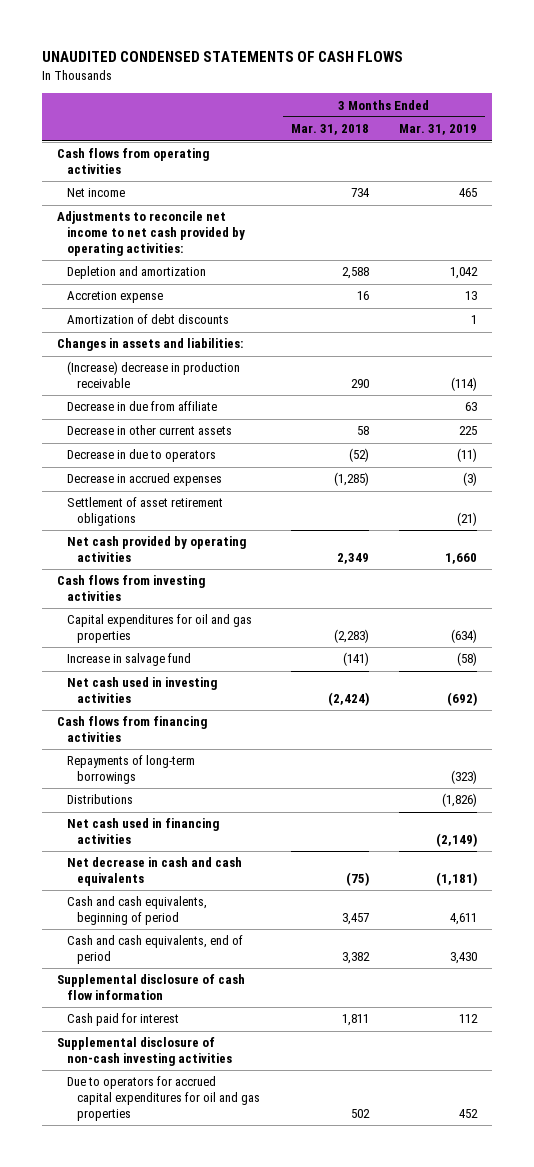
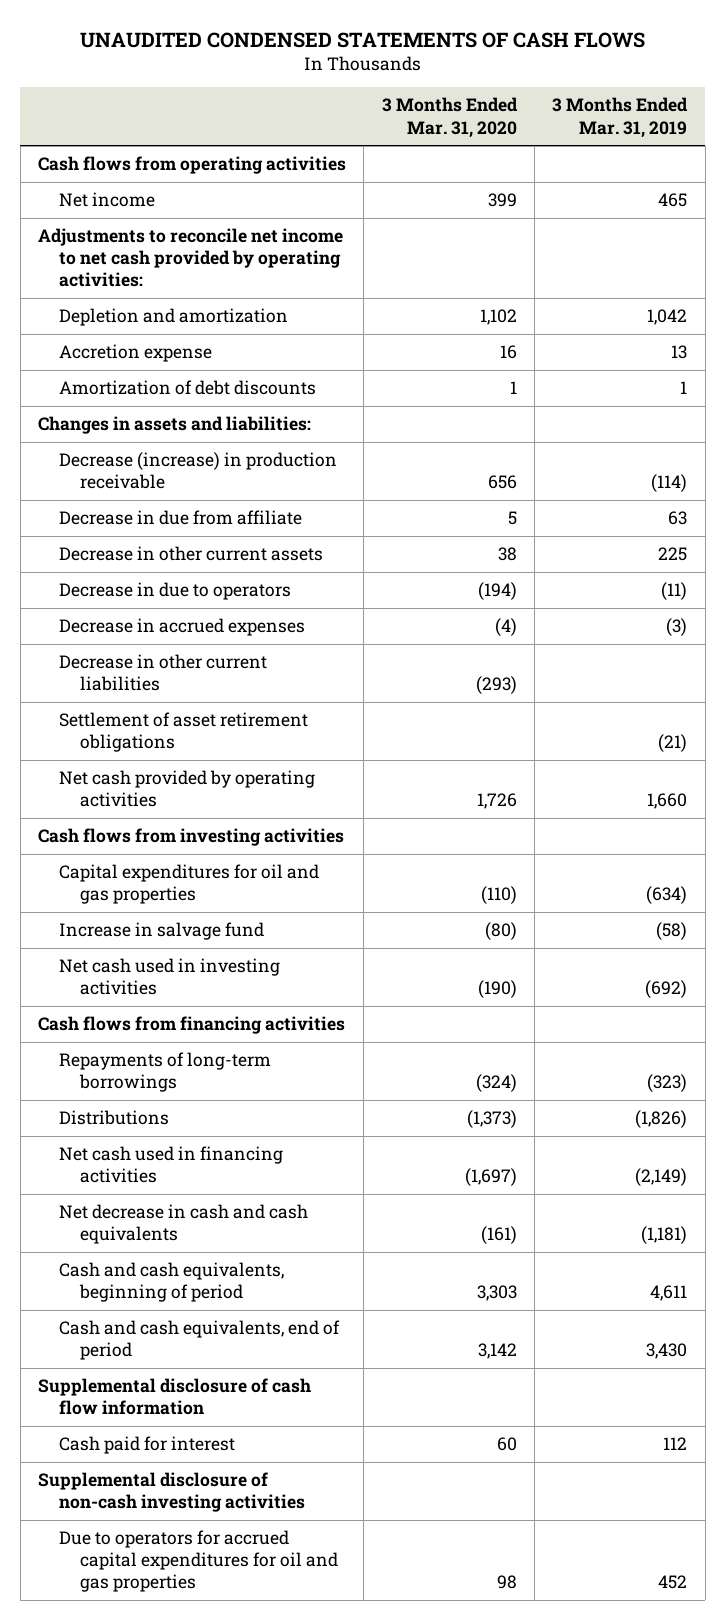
[290,124,369,136] Mar. 31, 2018 -> none
none -> [381,97,518,138] 3 Months Ended Mar. 31, 2020
[67,361,241,389] (Increase) decrease in production receivable -> [58,452,337,490] Decrease (increase) in production receivable
none -> [58,654,267,692] Decrease in other current liabilities

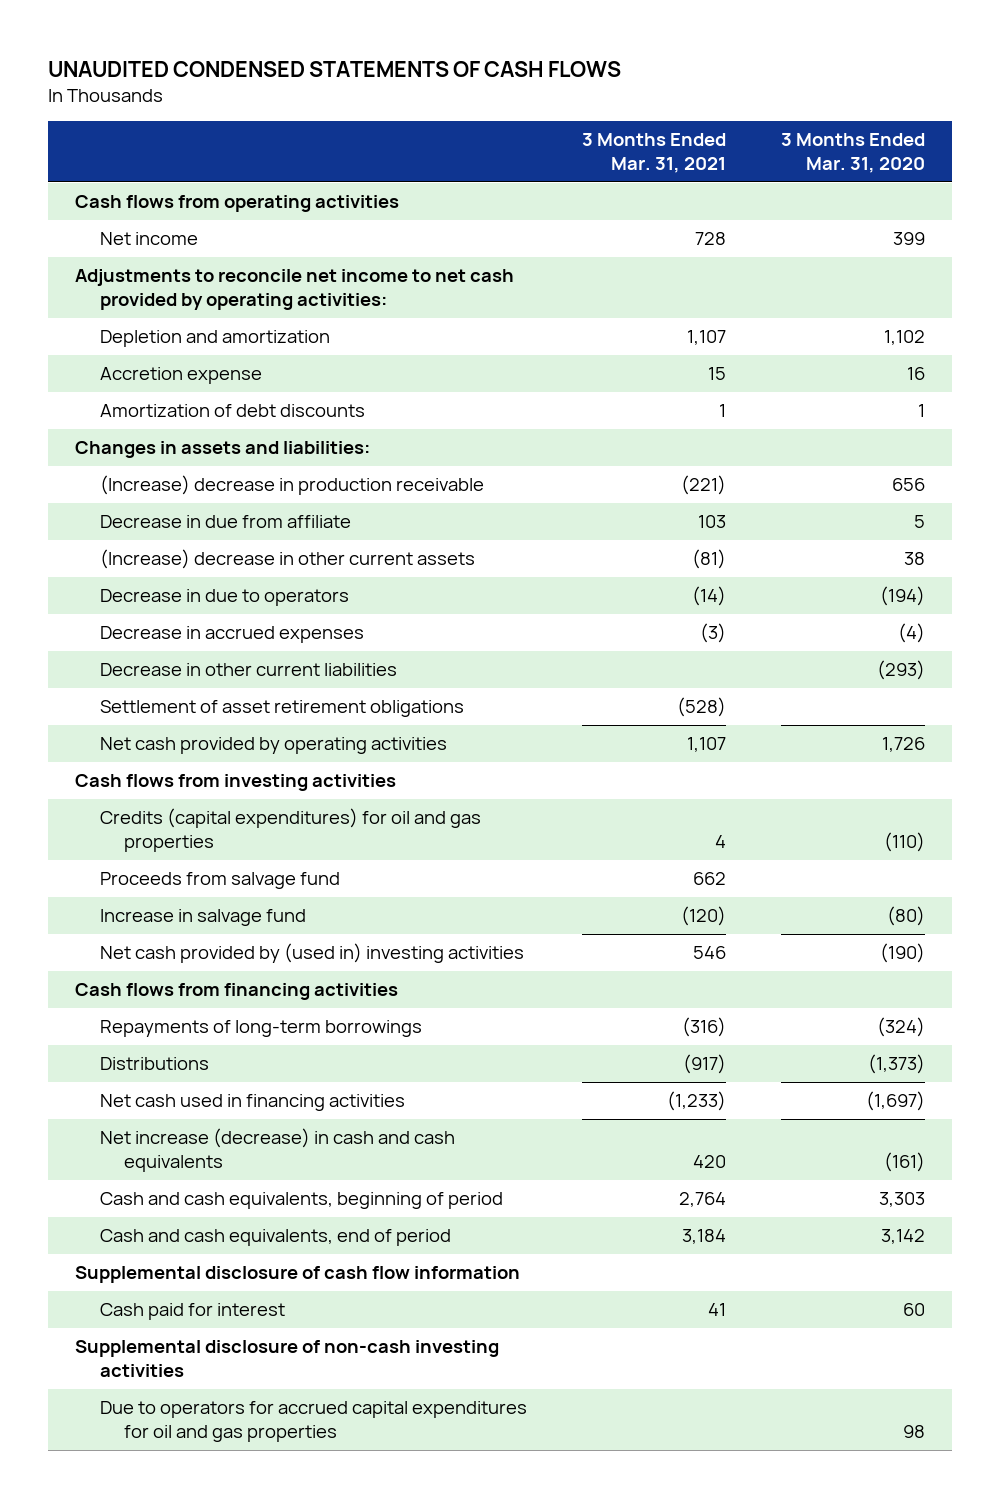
[552,97,689,138] 3 Months Ended Mar. 31, 2019 -> none
none -> [581,133,726,173] 3 Months Ended Mar. 31, 2021
[58,452,337,490] Decrease (increase) in production receivable -> [99,475,484,496] (Increase) decrease in production receivable
[58,546,323,562] Decrease in other current assets -> [99,549,475,570] (Increase) decrease in other current assets
[58,864,319,905] Capital expenditures for oil and gas properties -> [99,808,481,853] Credits (capital expenditures) for oil and gas properties
none -> [99,872,340,890] Proceeds from salvage fund
[58,958,280,996] Net cash used in investing activities -> [99,943,524,964] Net cash provided by (used in) investing activities
[58,1204,308,1245] Net decrease in cash and cash equivalents -> [99,1128,455,1173] Net increase (decrease) in cash and cash equivalents

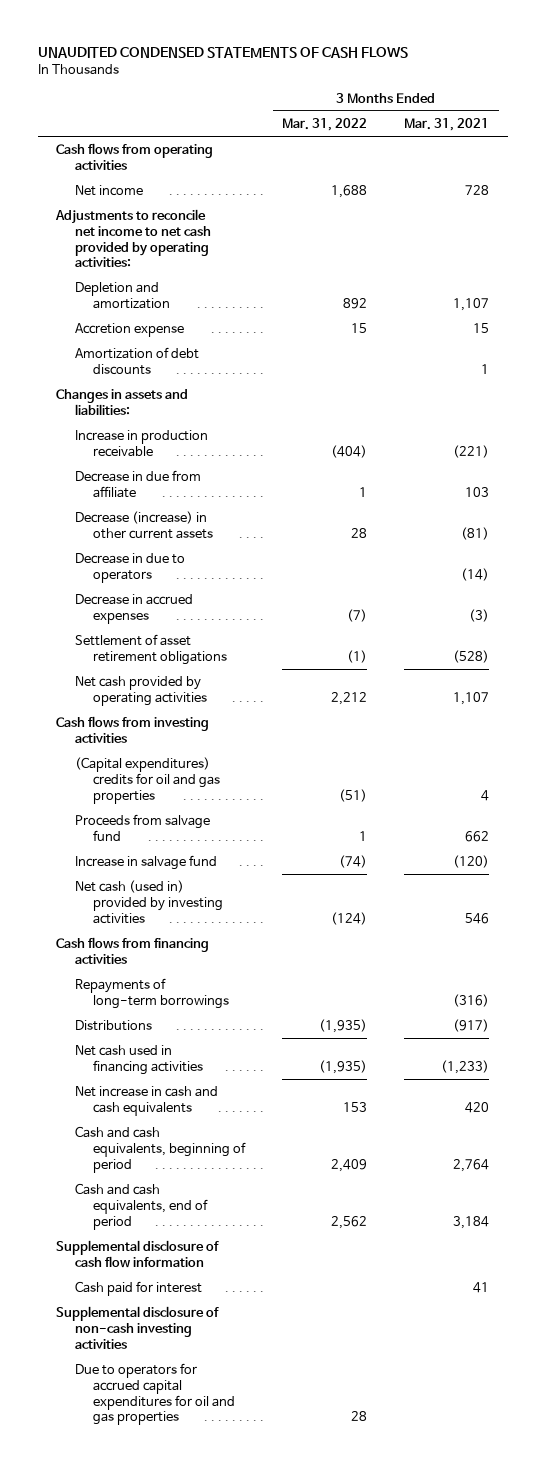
[780,133,925,173] 3 Months Ended Mar. 31, 2020 -> none
none -> [282,117,368,131] Mar. 31, 2022
[99,475,484,496] (Increase) decrease in production receivable -> [74,429,208,457] Increase in production receivable
[99,549,475,570] (Increase) decrease in other current assets -> [74,510,214,539] Decrease (increase) in other current assets
[99,663,397,677] Decrease in other current liabilities -> none
[99,808,481,853] Credits (capital expenditures) for oil and gas properties -> [74,756,221,804] (Capital expenditures) credits for oil and gas properties
[99,943,524,964] Net cash provided by (used in) investing activities -> [74,879,224,924] Net cash (used in) provided by investing activities
[99,1128,455,1173] Net increase (decrease) in cash and cash equivalents -> [74,1085,218,1116] Net increase in cash and cash equivalents

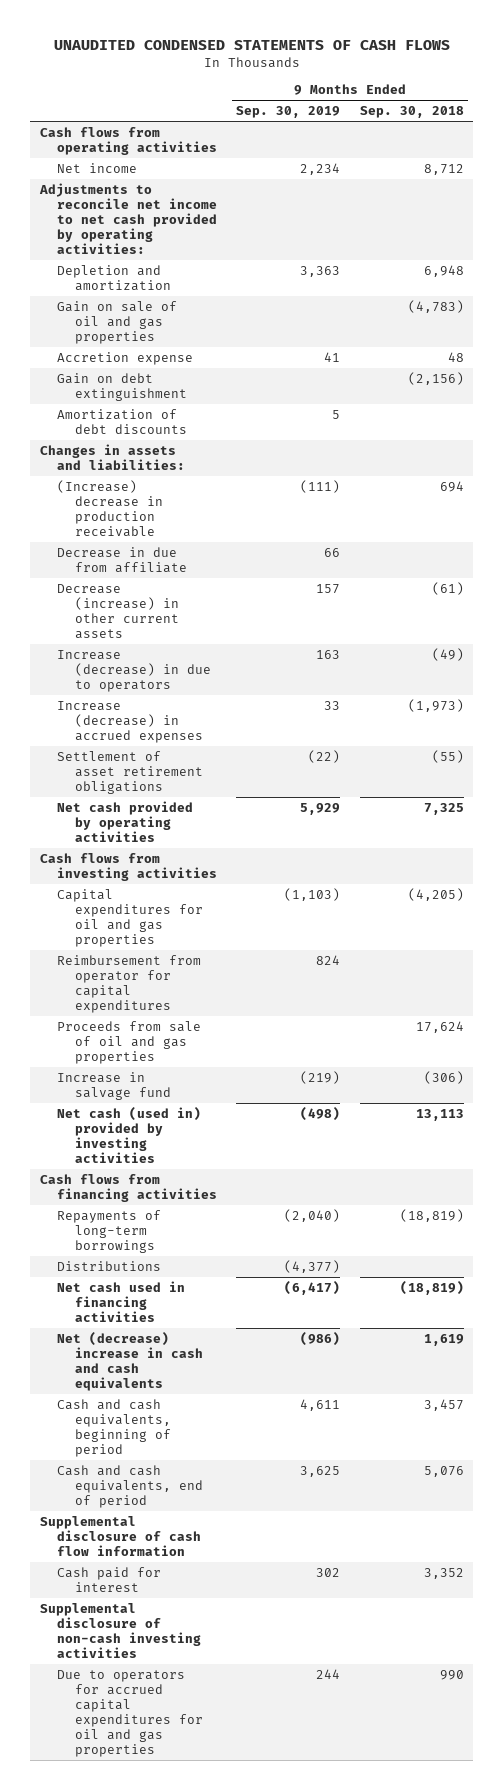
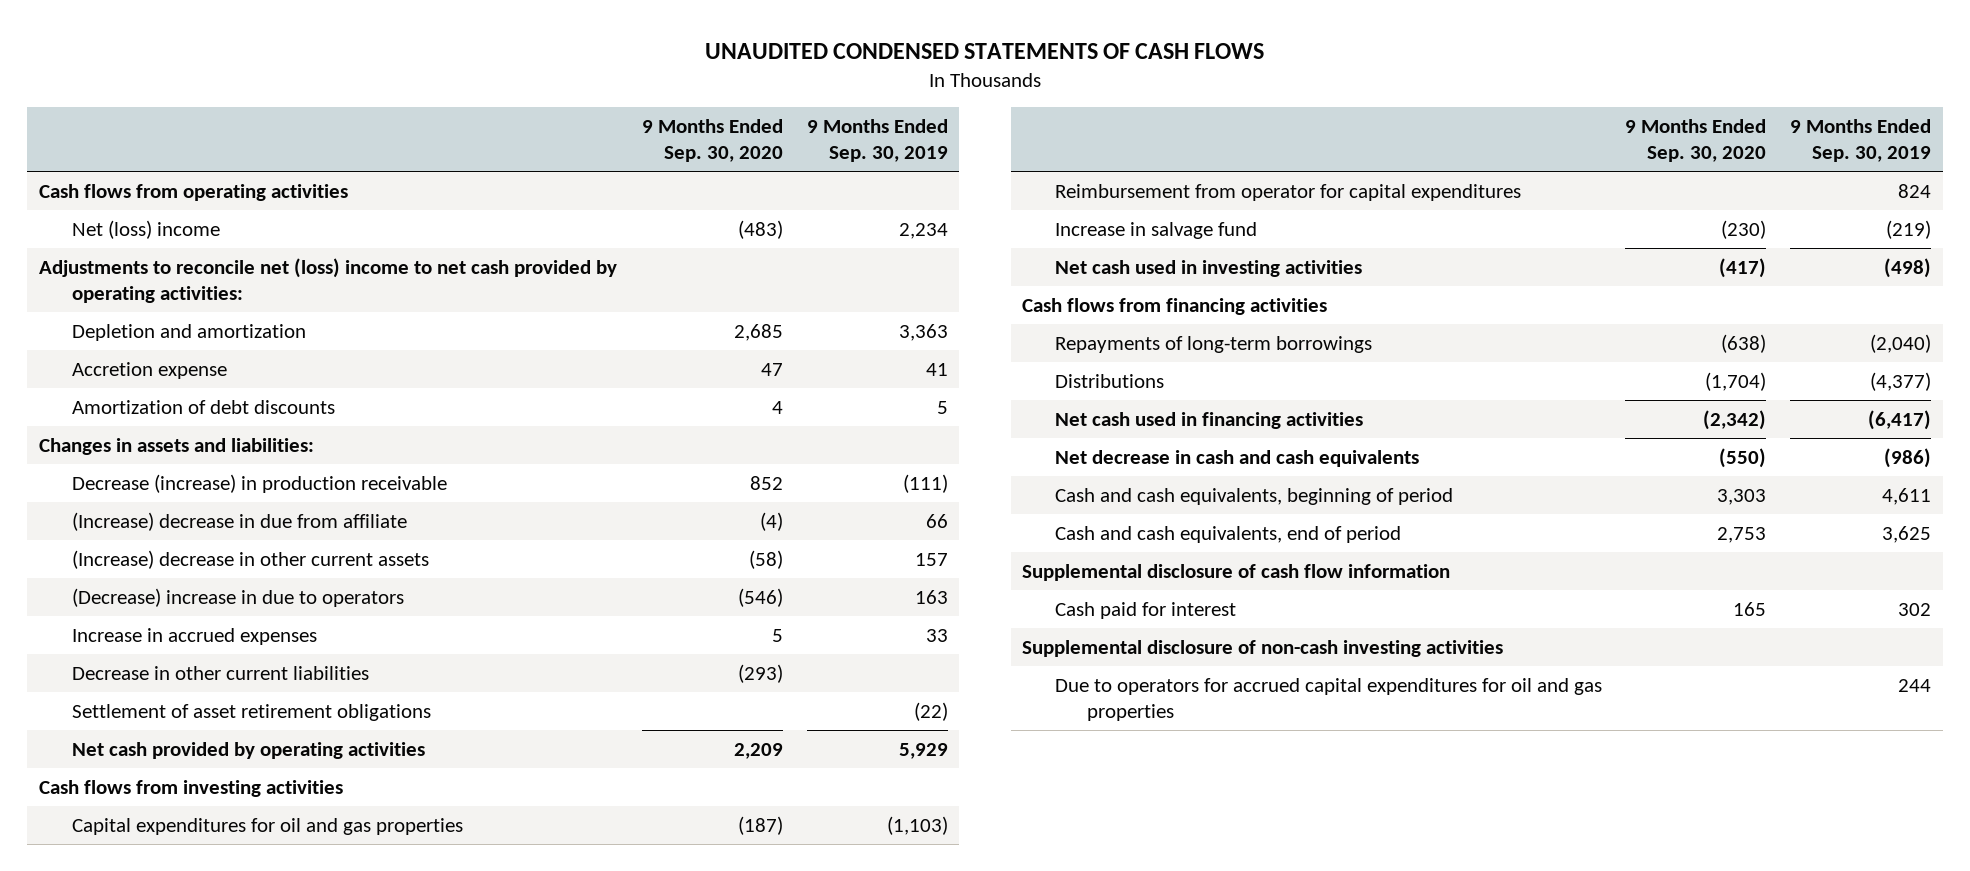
[359,106,464,119] Sep. 30, 2018 -> none
none -> [642,118,784,162] 9 Months Ended Sep. 30, 2020
[57,162,138,173] Net income -> [71,219,220,239] Net (loss) income
[38,182,218,255] Adjustments to reconcile net income to net cash provided by operating activities: -> [39,257,618,303] Adjustments to reconcile net (loss) income to net cash provided by operating activities:
[57,300,178,345] Gain on sale of oil and gas properties -> none
[57,372,187,402] Gain on debt extinguishment -> none
[57,479,163,538] (Increase) decrease in production receivable -> [71,473,447,493] Decrease (increase) in production receivable
[57,546,187,574] Decrease in due from affiliate -> [71,511,407,531] (Increase) decrease in due from affiliate
[57,583,179,640] Decrease (increase) in other current assets -> [71,549,429,569] (Increase) decrease in other current assets
[57,649,211,693] Increase (decrease) in due to operators -> [71,587,404,607] (Decrease) increase in due to operators
[57,700,203,744] Increase (decrease) in accrued expenses -> [71,627,317,645] Increase in accrued expenses
none -> [71,665,369,680] Decrease in other current liabilities
[57,1020,202,1065] Proceeds from sale of oil and gas properties -> none
[57,1106,202,1164] Net cash (used in) provided by investing activities -> [1054,259,1362,277] Net cash used in investing activities
[57,1331,203,1392] Net (decrease) increase in cash and cash equivalents -> [1054,449,1419,467] Net decrease in cash and cash equivalents

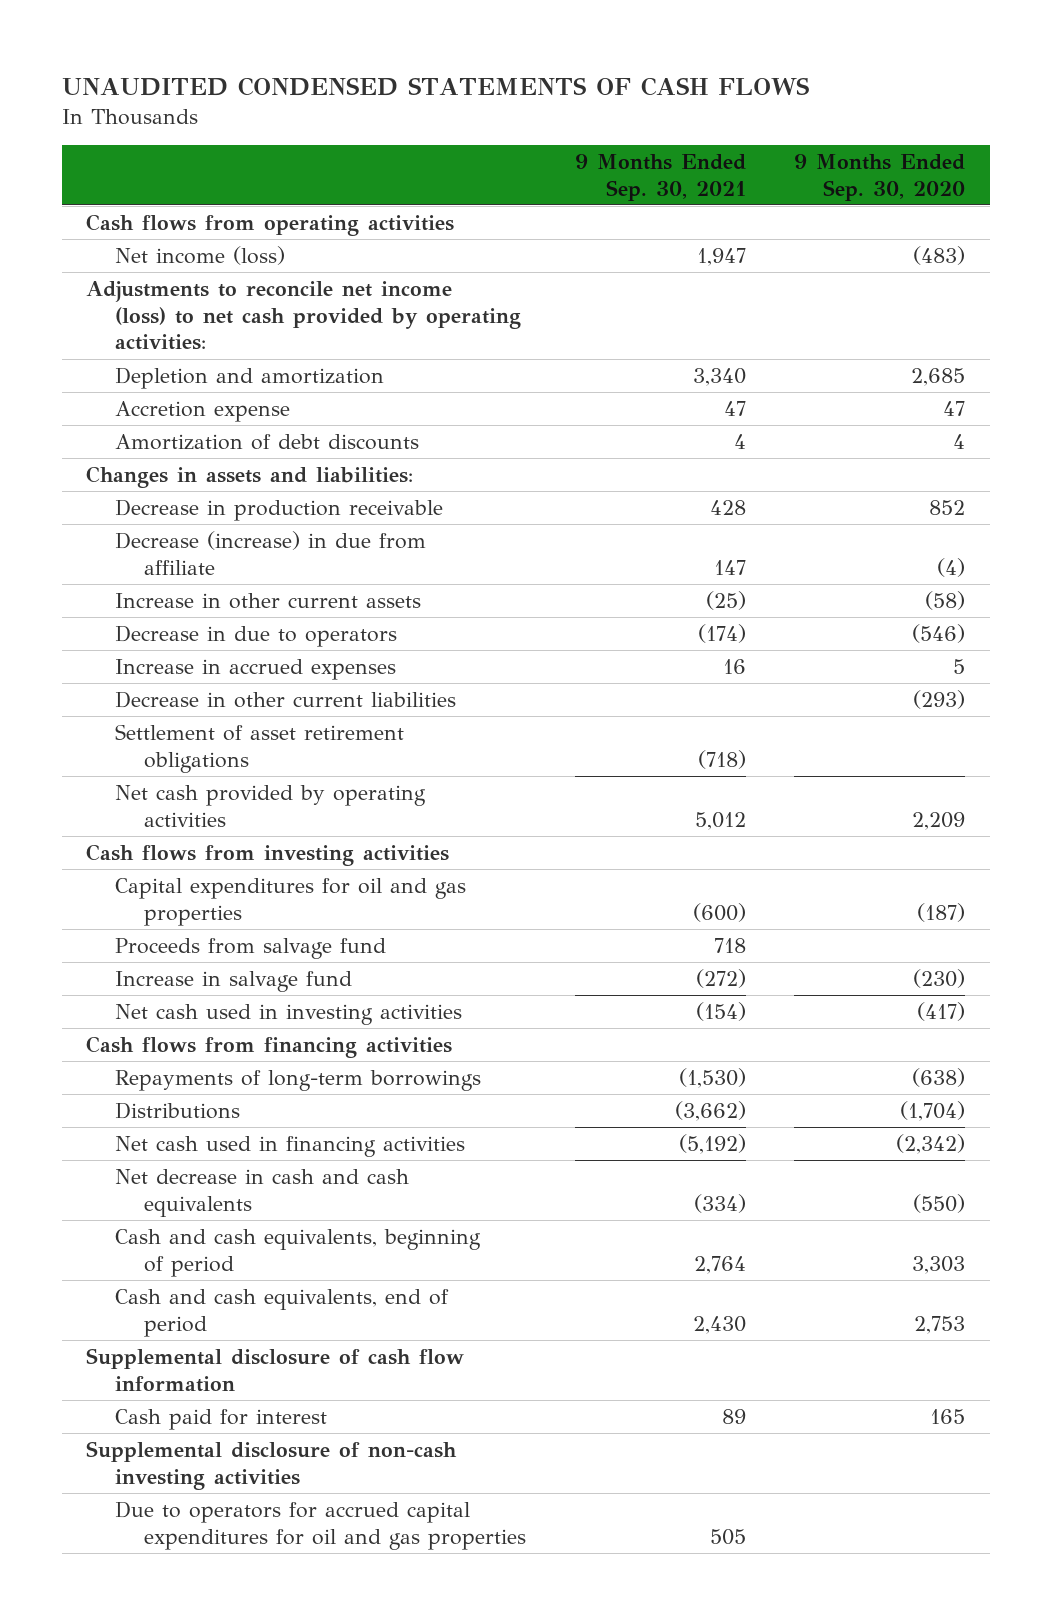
[806,118,948,162] 9 Months Ended Sep. 30, 2019 -> none
none -> [574,153,746,201] 9 Months Ended Sep. 30, 2021
[71,219,220,239] Net (loss) income -> [115,245,286,265] Net income (loss)
[39,257,618,303] Adjustments to reconcile net (loss) income to net cash provided by operating activities: -> [85,280,522,351] Adjustments to reconcile net income (loss) to net cash provided by operating activities:
[71,473,447,493] Decrease (increase) in production receivable -> [115,498,444,521] Decrease in production receivable
[71,511,407,531] (Increase) decrease in due from affiliate -> [115,530,427,575] Decrease (increase) in due from affiliate
[71,549,429,569] (Increase) decrease in other current assets -> [115,592,422,609] Increase in other current assets
[71,587,404,607] (Decrease) increase in due to operators -> [115,624,398,647] Decrease in due to operators
[1054,183,1521,201] Reimbursement from operator for capital expenditures -> none
none -> [115,937,387,959] Proceeds from salvage fund

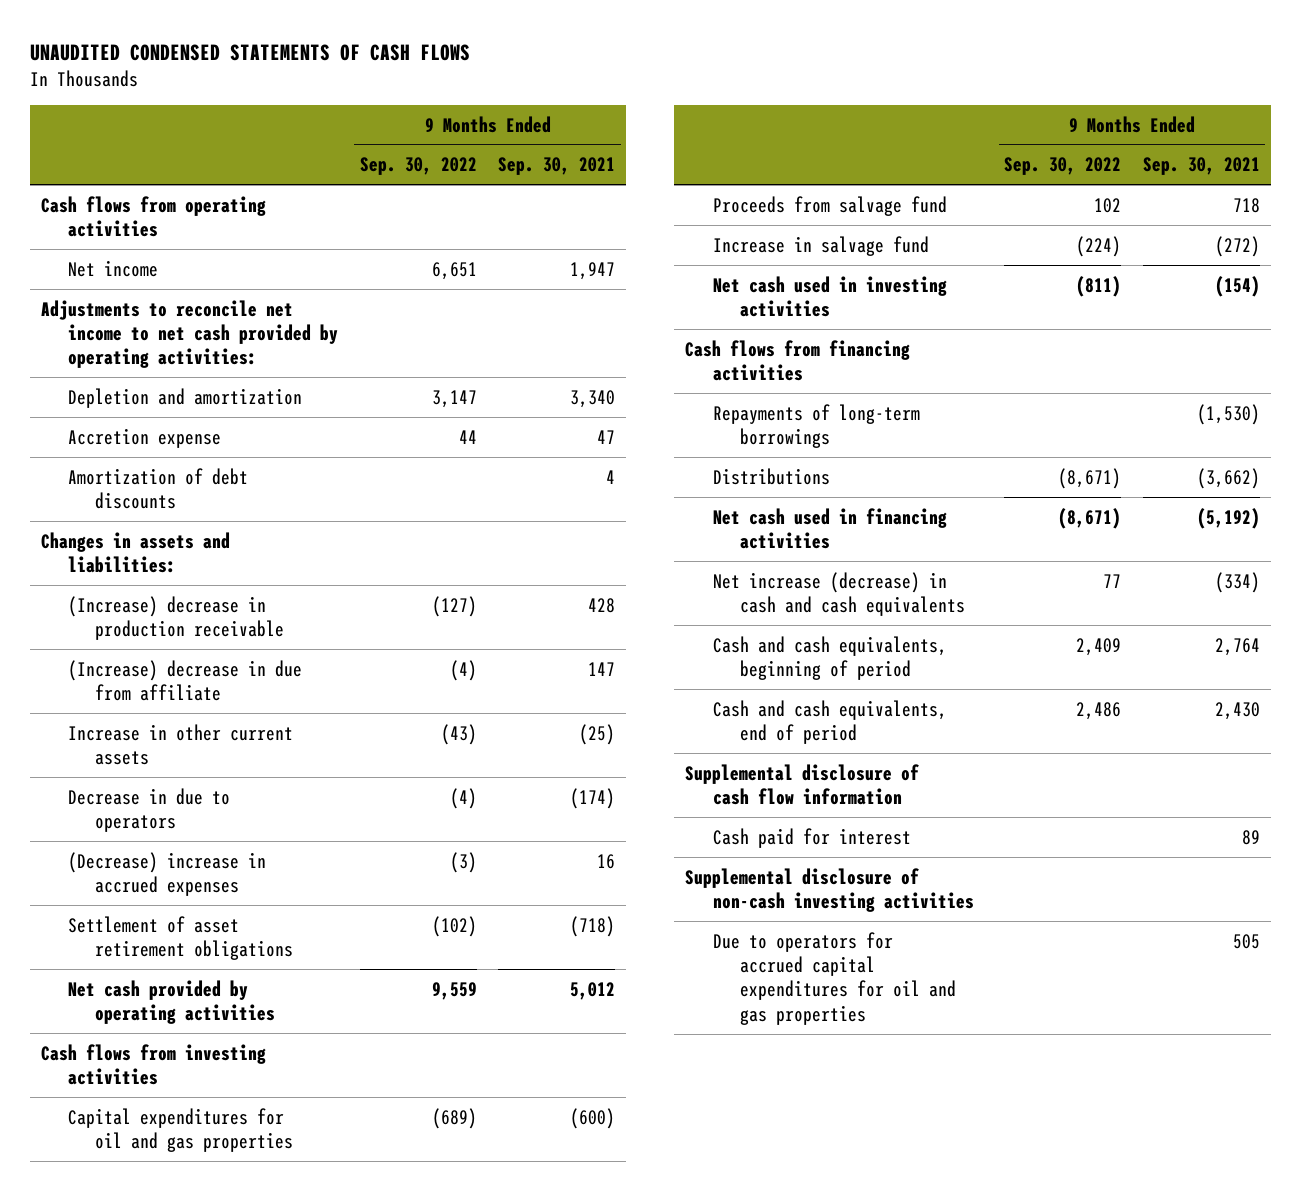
[794,153,966,201] 9 Months Ended Sep. 30, 2020 -> none
none -> [359,157,477,176] Sep. 30, 2022
[115,245,286,265] Net income (loss) -> [67,259,158,277] Net income
[85,280,522,351] Adjustments to reconcile net income (loss) to net cash provided by operating activities: -> [40,299,338,369] Adjustments to reconcile net income to net cash provided by operating activities:
[115,498,444,521] Decrease in production receivable -> [67,595,285,640] (Increase) decrease in production receivable
[115,530,427,575] Decrease (increase) in due from affiliate -> [67,659,302,701] (Increase) decrease in due from affiliate
[115,690,457,708] Decrease in other current liabilities -> none
[115,658,397,680] Increase in accrued expenses -> [67,851,266,896] (Decrease) increase in accrued expenses
[115,1168,410,1217] Net decrease in cash and cash equivalents -> [712,571,965,616] Net increase (decrease) in cash and cash equivalents

